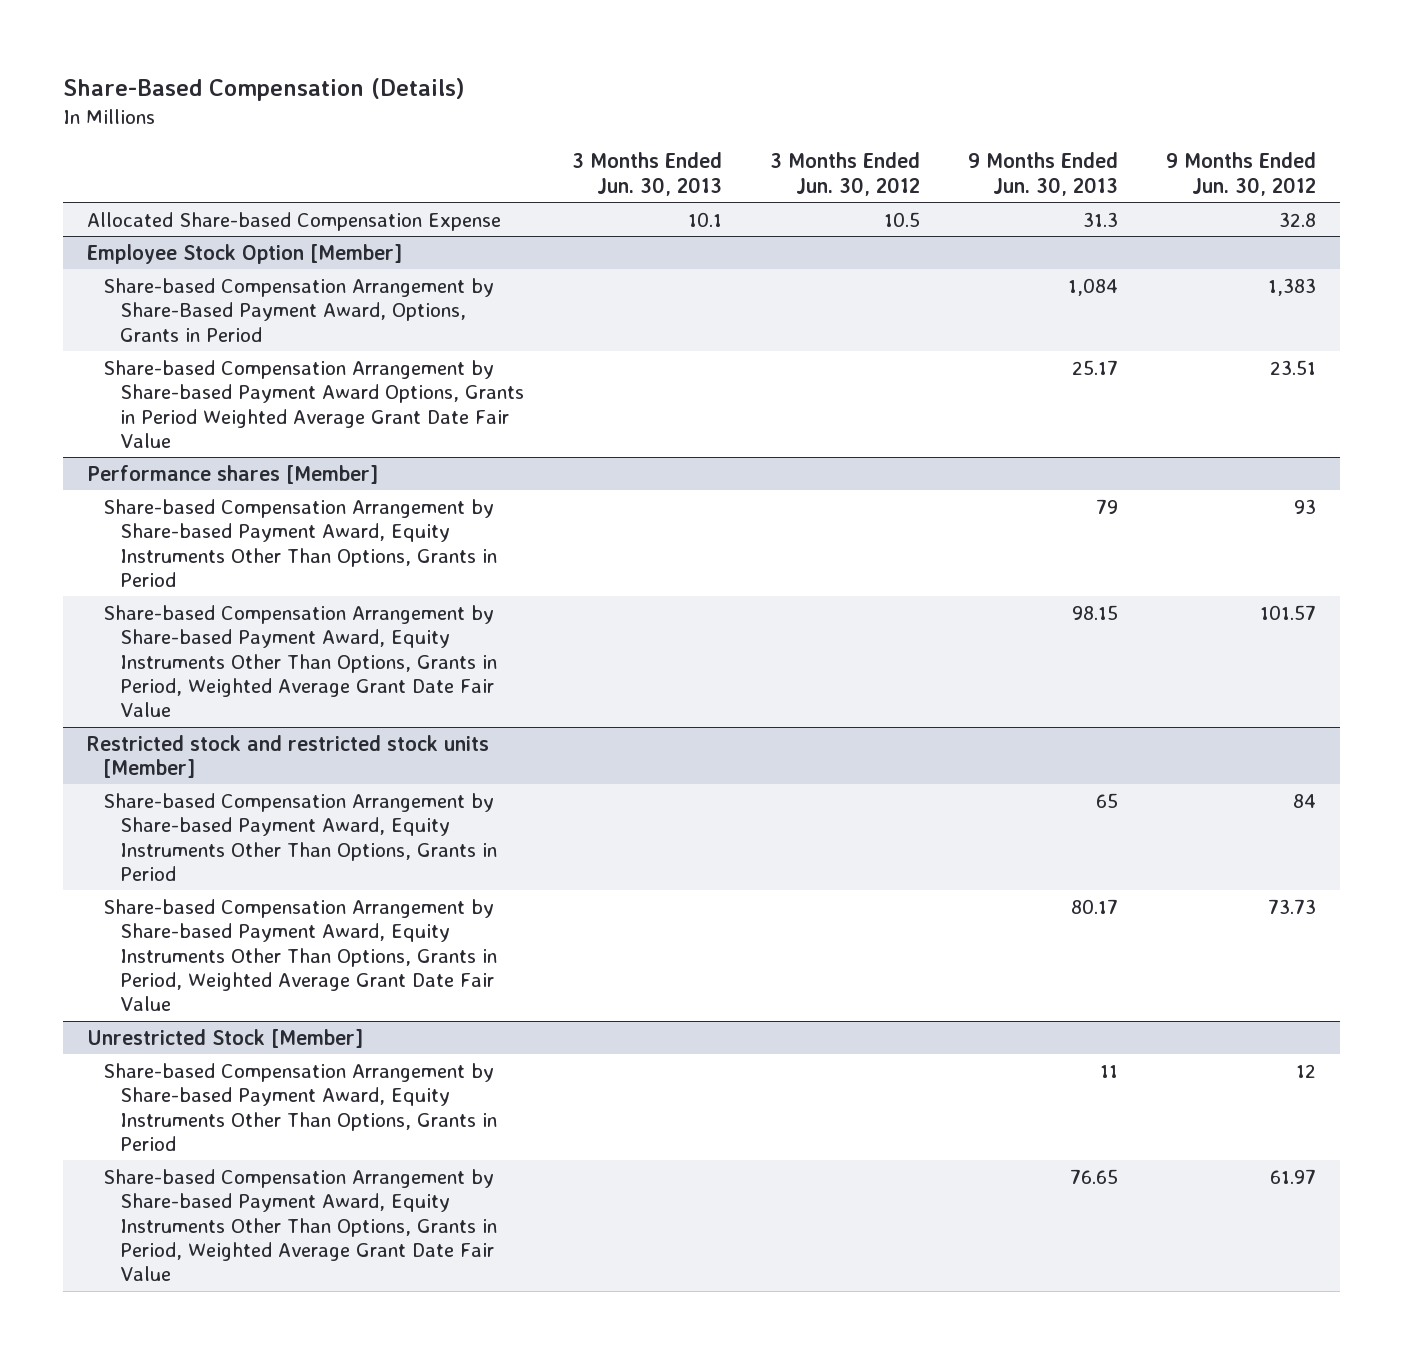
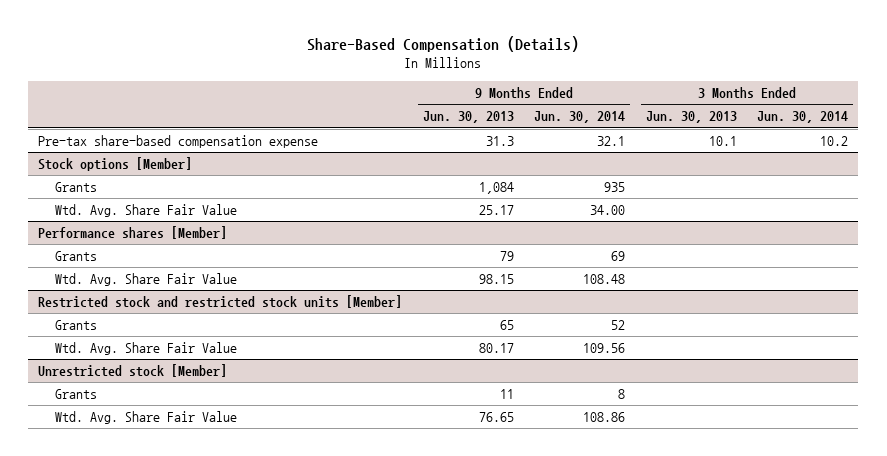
[769,152,920,196] 3 Months Ended Jun. 30, 2012 -> none
[1165,152,1316,196] 9 Months Ended Jun. 30, 2012 -> none
none -> [534,111,626,124] Jun. 30, 2014
none -> [757,111,849,124] Jun. 30, 2014
[86,211,501,231] Allocated Share-based Compensation Expense -> [38,134,319,148] Pre-tax share-based compensation expense
[86,243,402,264] Employee Stock Option [Member] -> [38,156,193,171] Stock options [Member]
[103,277,495,342] Share-based Compensation Arrangement by Share-Based Payment Award, Options, Grants in Period -> [55,181,98,192] Grants
[103,359,524,448] Share-based Compensation Arrangement by Share-based Payment Award Options, Grants in Period Weighted Average Grant Date Fair Value -> [55,203,238,217] Wtd. Avg. Share Fair Value
[103,498,497,587] Share-based Compensation Arrangement by Share-based Payment Award, Equity Instruments Other Than Options, Grants in Period -> [55,250,98,261] Grants
[103,604,497,718] Share-based Compensation Arrangement by Share-based Payment Award, Equity Instruments Other Than Options, Grants in Period, Weighted Average Grant Date Fair Value -> [55,272,238,286] Wtd. Avg. Share Fair Value
[103,792,497,881] Share-based Compensation Arrangement by Share-based Payment Award, Equity Instruments Other Than Options, Grants in Period -> [55,319,98,330] Grants
[103,898,497,1012] Share-based Compensation Arrangement by Share-based Payment Award, Equity Instruments Other Than Options, Grants in Period, Weighted Average Grant Date Fair Value -> [55,341,238,355] Wtd. Avg. Share Fair Value
[86,1028,363,1048] Unrestricted Stock [Member] -> [38,363,228,377] Unrestricted stock [Member]
[103,1062,497,1151] Share-based Compensation Arrangement by Share-based Payment Award, Equity Instruments Other Than Options, Grants in Period -> [55,388,98,399] Grants
[103,1168,497,1282] Share-based Compensation Arrangement by Share-based Payment Award, Equity Instruments Other Than Options, Grants in Period, Weighted Average Grant Date Fair Value -> [55,410,238,424] Wtd. Avg. Share Fair Value

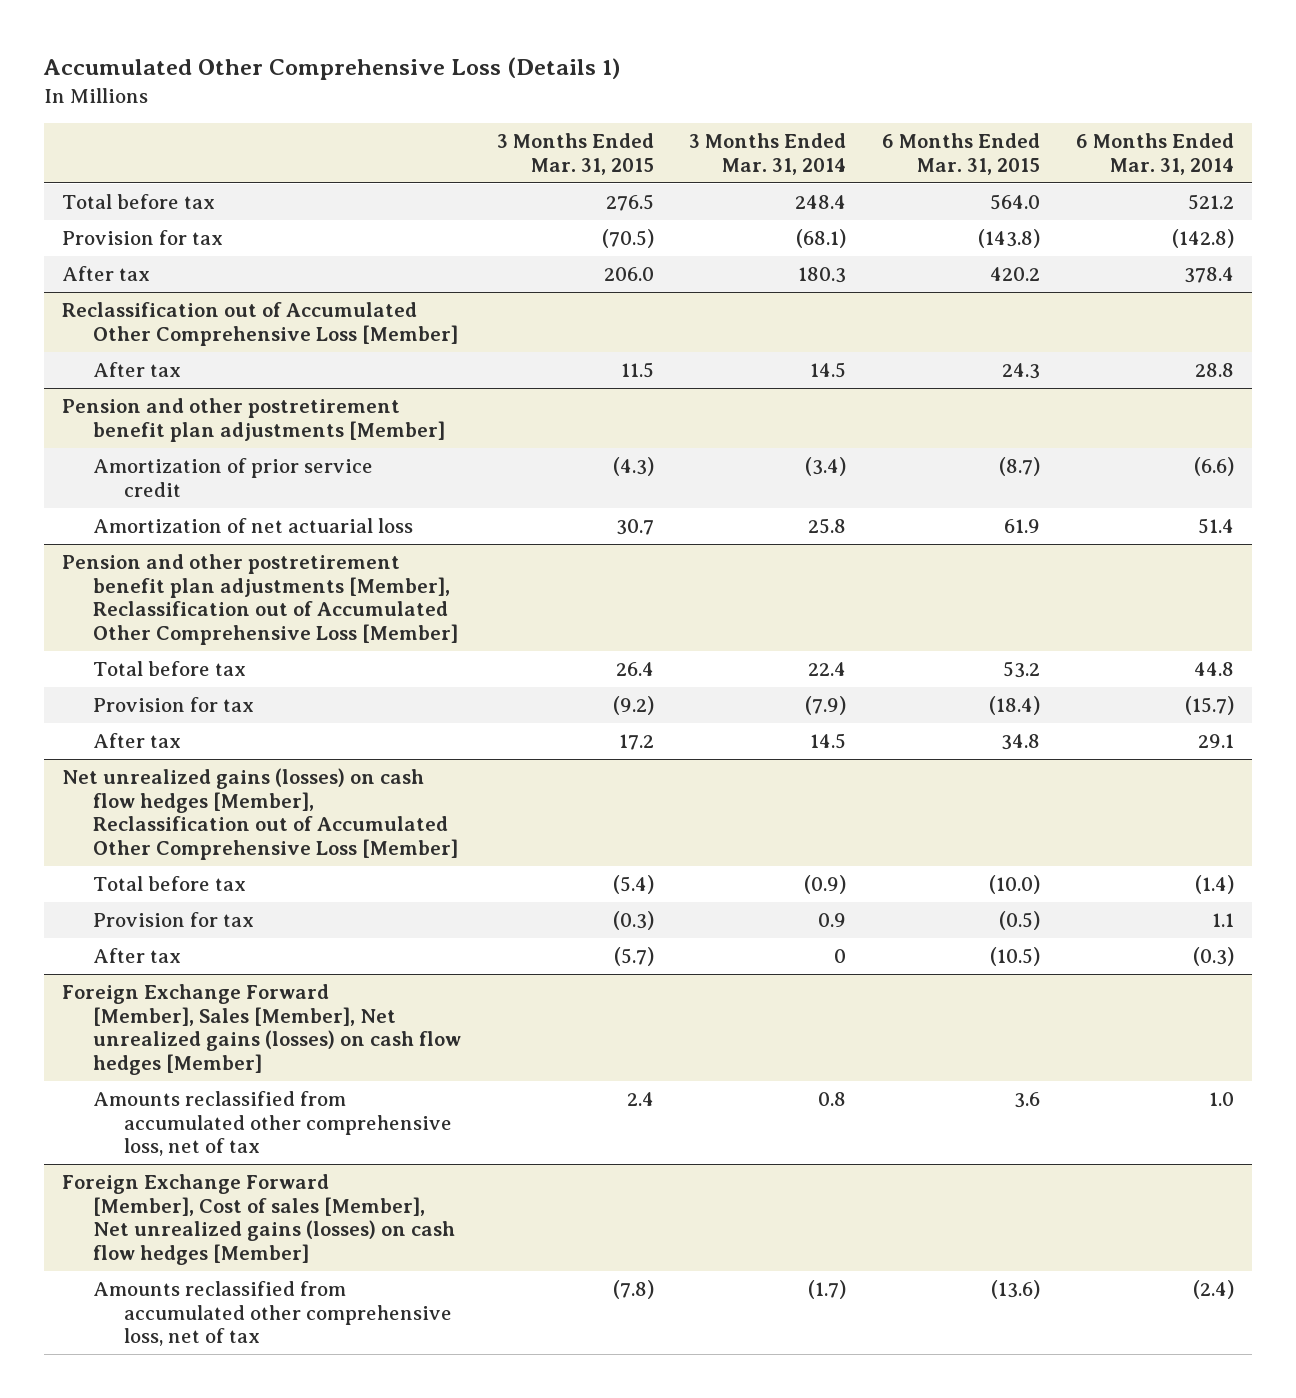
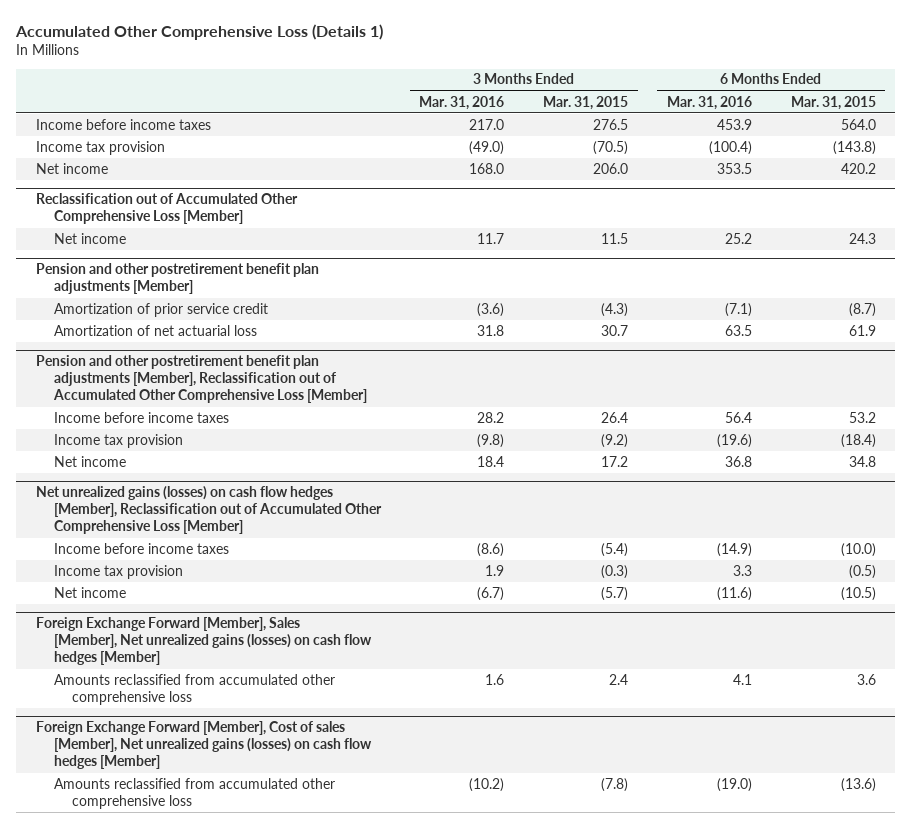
[689,132,847,175] 3 Months Ended Mar. 31, 2014 -> none
[1076,132,1235,175] 6 Months Ended Mar. 31, 2014 -> none
none -> [419,95,505,110] Mar. 31, 2016
none -> [666,95,752,110] Mar. 31, 2016
[61,194,215,210] Total before tax -> [35,118,211,130] Income before income taxes
[61,230,223,246] Provision for tax -> [35,140,165,155] Income tax provision
[61,266,150,282] After tax -> [35,162,108,174] Net income
[92,362,181,378] After tax -> [53,232,126,244] Net income
[92,661,246,677] Total before tax -> [53,411,229,423] Income before income taxes
[92,697,254,713] Provision for tax -> [53,433,183,448] Income tax provision
[92,733,181,749] After tax -> [53,455,126,467] Net income
[92,876,246,892] Total before tax -> [53,542,229,554] Income before income taxes
[92,912,254,928] Provision for tax -> [53,564,183,579] Income tax provision
[92,948,181,964] After tax -> [53,586,126,598] Net income
[92,1091,452,1157] Amounts reclassified from accumulated other comprehensive loss, net of tax -> [53,673,335,705] Amounts reclassified from accumulated other comprehensive loss
[92,1281,452,1347] Amounts reclassified from accumulated other comprehensive loss, net of tax -> [53,777,335,809] Amounts reclassified from accumulated other comprehensive loss

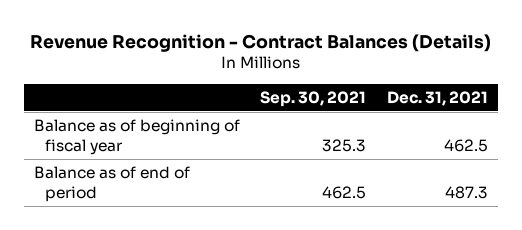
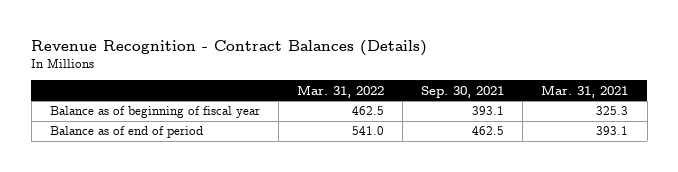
[386,90,488,106] Dec. 31, 2021 -> none
none -> [296,84,384,98] Mar. 31, 2022
none -> [541,84,629,98] Mar. 31, 2021
[322,138,367,152] 325.3 -> [472,106,505,116] 393.1

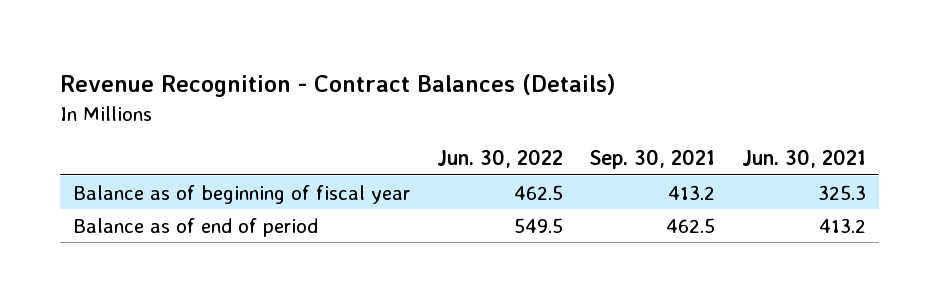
[296,84,384,98] Mar. 31, 2022 -> none
[541,84,629,98] Mar. 31, 2021 -> none
none -> [436,149,563,169] Jun. 30, 2022
none -> [741,149,866,169] Jun. 30, 2021
[472,106,505,116] 393.1 -> [668,184,716,200] 413.2

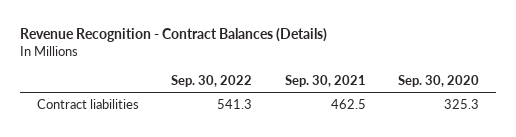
[436,149,563,169] Jun. 30, 2022 -> none
[741,149,866,169] Jun. 30, 2021 -> none
none -> [171,74,253,87] Sep. 30, 2022
none -> [398,74,480,87] Sep. 30, 2020
[72,184,410,204] Balance as of beginning of fiscal year -> none
[72,217,318,237] Balance as of end of period -> [36,99,139,110] Contract liabilities

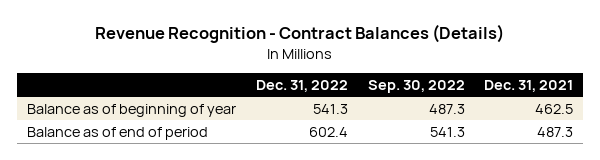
[284,74,366,87] Sep. 30, 2021 -> none
[398,74,480,87] Sep. 30, 2020 -> none
none -> [255,80,348,93] Dec. 31, 2022
none -> [484,80,574,93] Dec. 31, 2021
none -> [26,103,236,117] Balance as of beginning of year
[36,99,139,110] Contract liabilities -> [26,126,208,140] Balance as of end of period

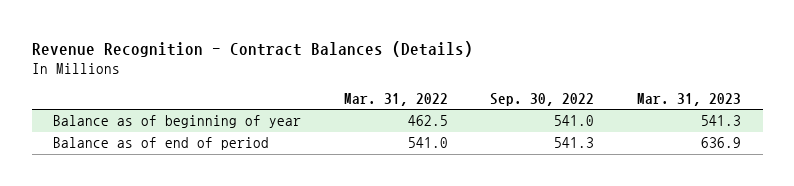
[255,80,348,93] Dec. 31, 2022 -> none
[484,80,574,93] Dec. 31, 2021 -> none
none -> [343,93,448,107] Mar. 31, 2022
none -> [637,93,742,107] Mar. 31, 2023
[428,103,465,114] 487.3 -> [554,115,595,127] 541.0

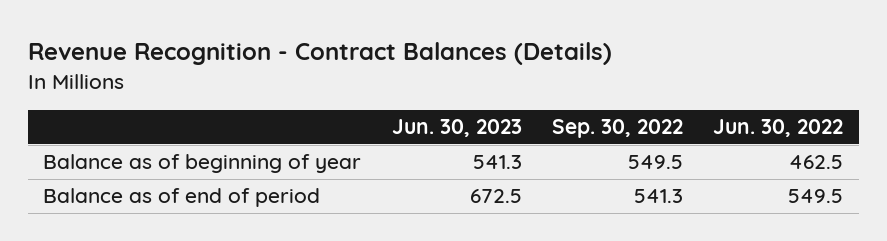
[343,93,448,107] Mar. 31, 2022 -> none
[637,93,742,107] Mar. 31, 2023 -> none
none -> [391,119,522,138] Jun. 30, 2023
none -> [713,119,844,138] Jun. 30, 2022
[554,115,595,127] 541.0 -> [627,155,683,170] 549.5

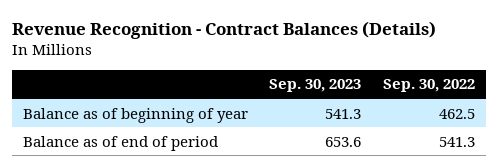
[391,119,522,138] Jun. 30, 2023 -> none
[713,119,844,138] Jun. 30, 2022 -> none
none -> [269,79,362,93] Sep. 30, 2023
[627,155,683,170] 549.5 -> [438,108,475,119] 462.5

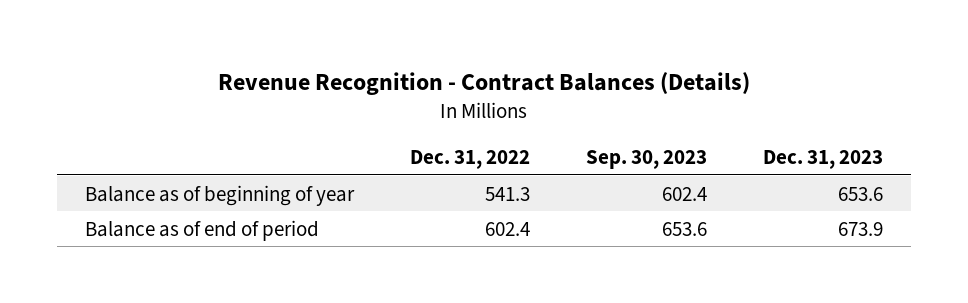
[382,79,475,93] Sep. 30, 2022 -> none
none -> [410,149,531,169] Dec. 31, 2022
none -> [763,149,884,169] Dec. 31, 2023
[325,108,362,119] 541.3 -> [662,186,708,201] 602.4

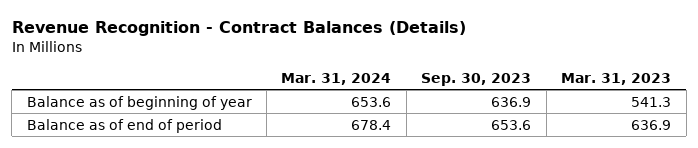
[410,149,531,169] Dec. 31, 2022 -> none
[763,149,884,169] Dec. 31, 2023 -> none
none -> [281,73,392,86] Mar. 31, 2024
none -> [561,73,672,86] Mar. 31, 2023
[662,186,708,201] 602.4 -> [491,96,532,107] 636.9

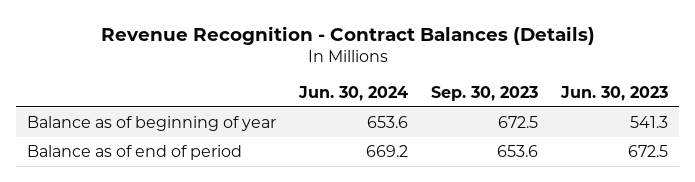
[281,73,392,86] Mar. 31, 2024 -> none
[561,73,672,86] Mar. 31, 2023 -> none
none -> [298,86,409,102] Jun. 30, 2024
none -> [559,86,668,102] Jun. 30, 2023
[491,96,532,107] 636.9 -> [497,115,538,128] 672.5

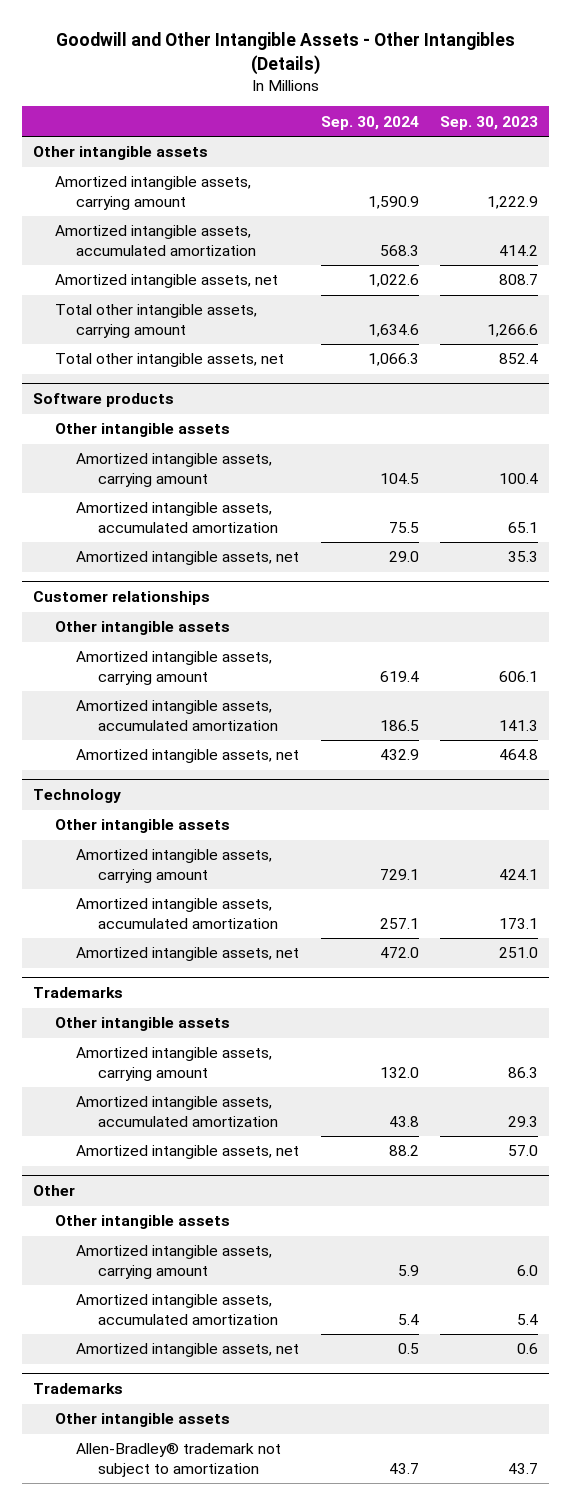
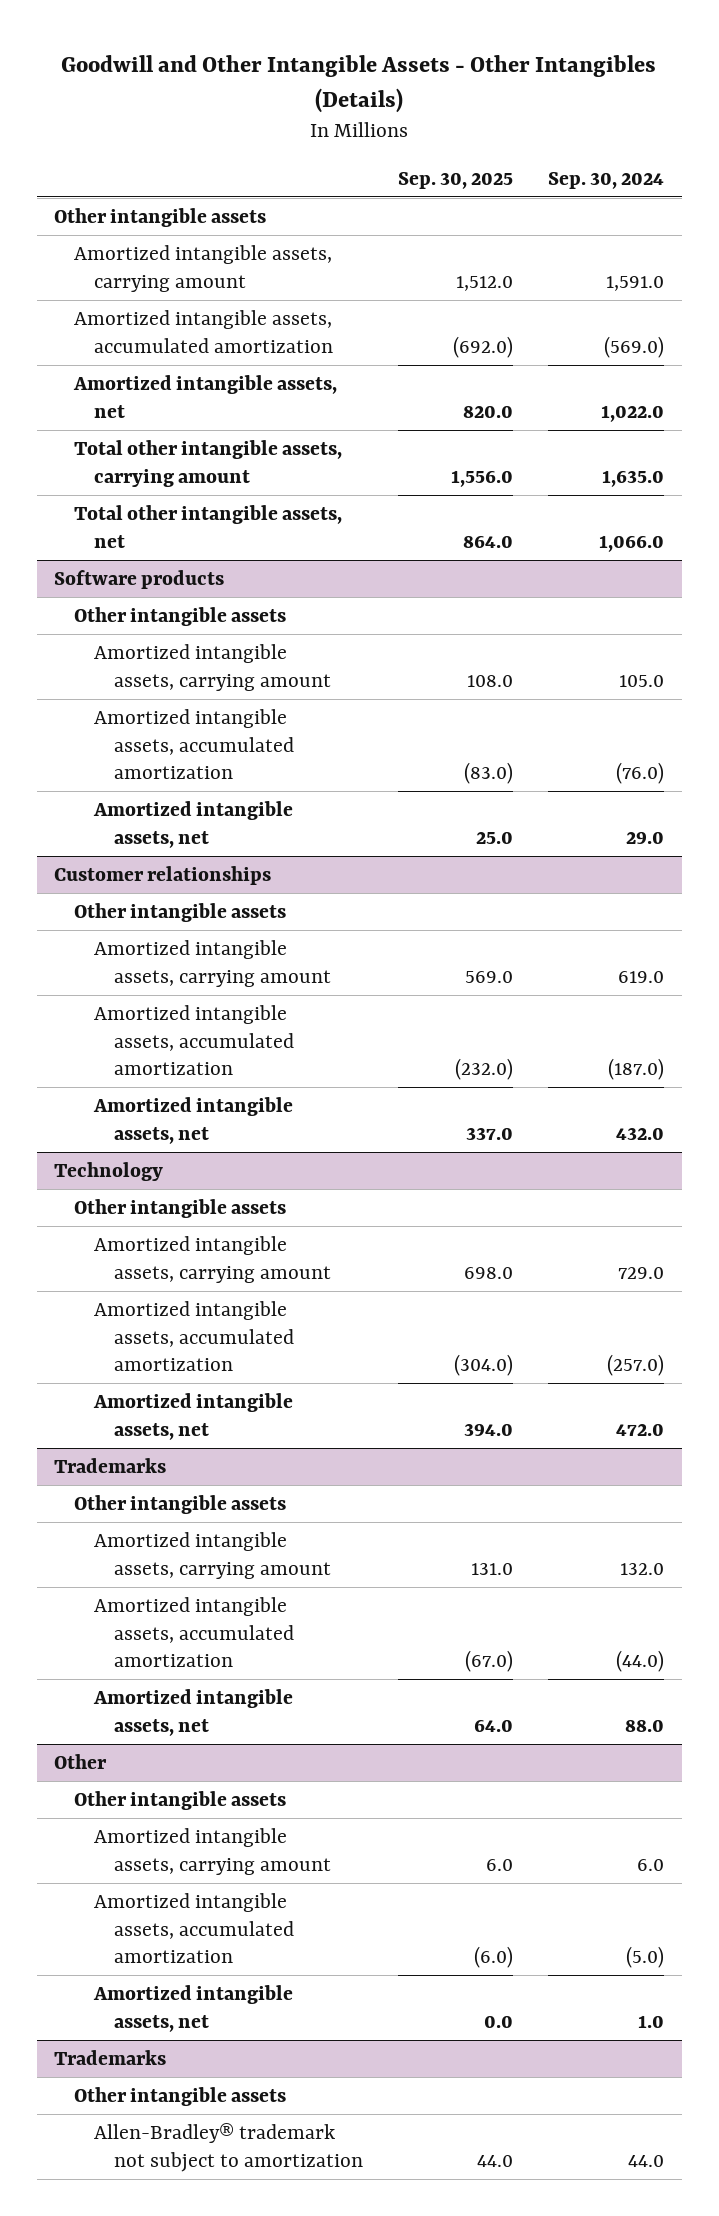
[440,115,539,130] Sep. 30, 2023 -> none
none -> [398,171,514,189] Sep. 30, 2025
[367,195,419,209] 1,590.9 -> [606,275,665,291] 1,591.0
[379,244,419,256] 568.3 -> [604,335,665,358] (569.0)
[367,274,419,288] 1,022.6 -> [601,404,665,422] 1,022.0
[367,323,419,337] 1,634.6 -> [602,469,665,487] 1,635.0
[367,353,419,367] 1,066.3 -> [599,534,665,552] 1,066.0
[379,472,419,484] 104.5 -> [619,674,665,687] 105.0
[388,521,419,533] 75.5 -> [616,762,665,785] (76.0)
[379,670,419,682] 619.4 -> [618,970,665,983] 619.0
[379,719,419,731] 186.5 -> [608,1058,665,1081] (187.0)
[379,749,419,761] 432.9 -> [616,1126,665,1140] 432.0
[379,868,419,880] 729.1 -> [618,1266,665,1279] 729.0
[379,917,419,929] 257.1 -> [607,1354,665,1377] (257.0)
[388,1115,419,1127] 43.8 -> [616,1650,665,1673] (44.0)
[388,1145,419,1157] 88.2 -> [625,1718,665,1732] 88.0
[397,1264,419,1276] 5.9 -> [637,1858,665,1871] 6.0
[397,1313,419,1325] 5.4 -> [626,1946,665,1969] (5.0)
[397,1343,419,1355] 0.5 -> [638,2014,665,2028] 1.0
[388,1462,419,1474] 43.7 -> [628,2154,665,2167] 44.0

